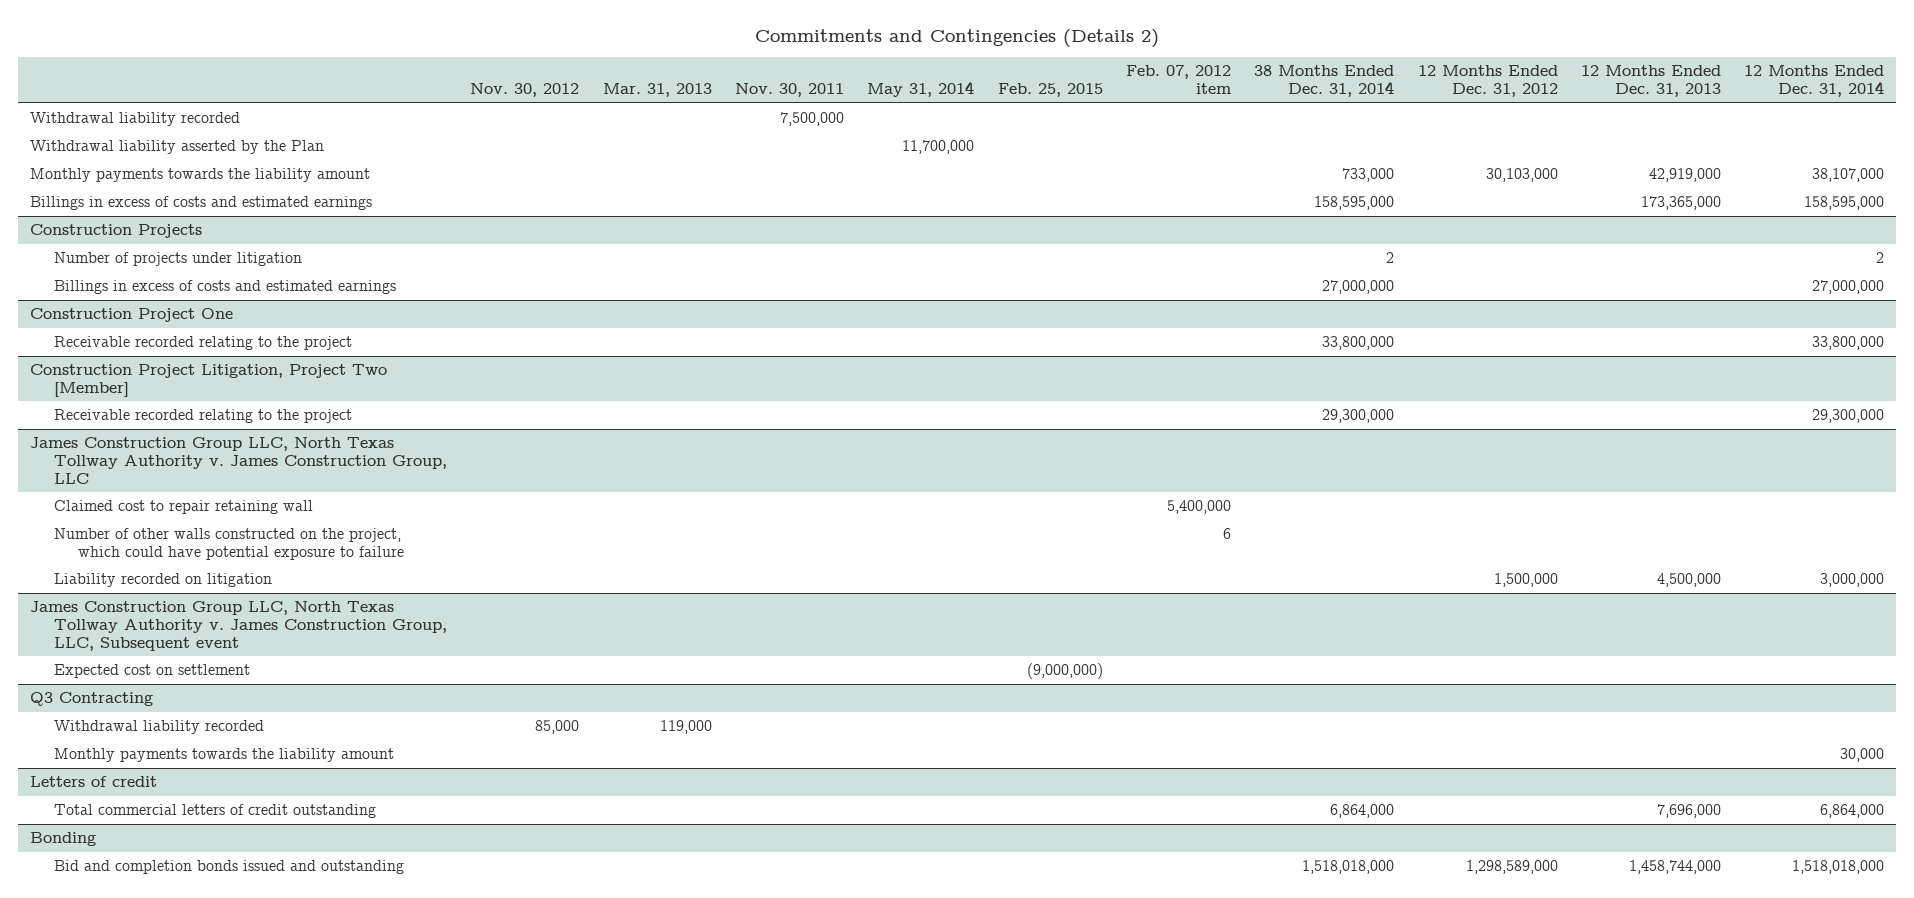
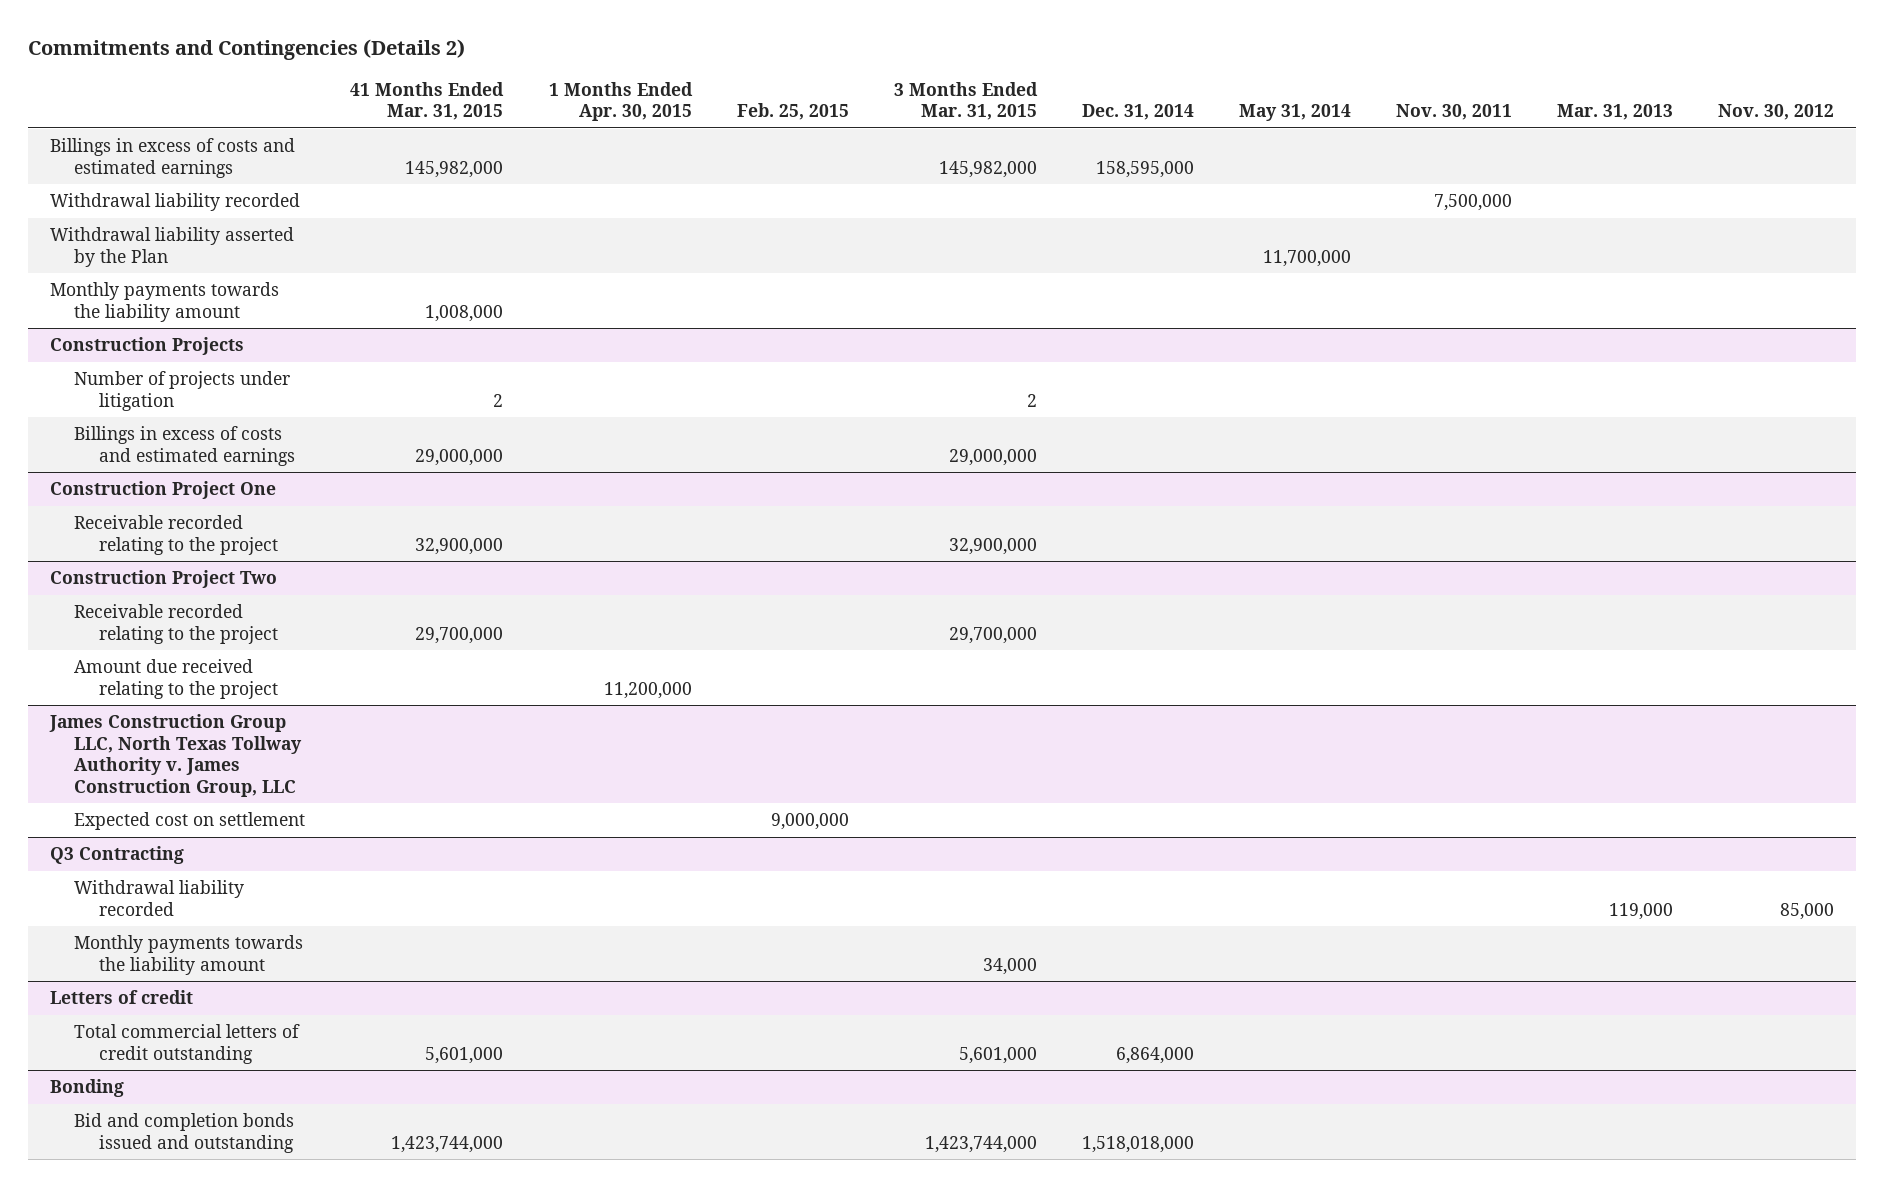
[1125,65,1231,95] Feb. 07, 2012 item -> none
[1254,65,1395,98] 38 Months Ended Dec. 31, 2014 -> none
[1417,65,1558,98] 12 Months Ended Dec. 31, 2012 -> none
[1580,65,1721,98] 12 Months Ended Dec. 31, 2013 -> none
[1744,65,1885,98] 12 Months Ended Dec. 31, 2014 -> none
none -> [350,81,505,121] 41 Months Ended Mar. 31, 2015
none -> [548,81,693,122] 1 Months Ended Apr. 30, 2015
none -> [893,81,1038,121] 3 Months Ended Mar. 31, 2015
none -> [1081,104,1194,121] Dec. 31, 2014
[29,196,372,211] Billings in excess of costs and estimated earnings -> [50,138,296,178] Billings in excess of costs and estimated earnings
[29,364,387,397] Construction Project Litigation, Project Two [Member] -> [50,570,278,589] Construction Project Two
none -> [74,659,278,699] Amount due received relating to the project
[53,500,313,515] Claimed cost to repair retaining wall -> none
[53,528,404,560] Number of other walls constructed on the project, which could have potential exposure to failure -> none
[53,573,272,588] Liability recorded on litigation -> none
[29,601,447,651] James Construction Group LLC, North Texas Tollway Authority v. James Construction Group, LLC, Subsequent event -> none
[53,664,250,679] Expected cost on settlement -> none
none -> [74,812,306,831] Expected cost on settlement

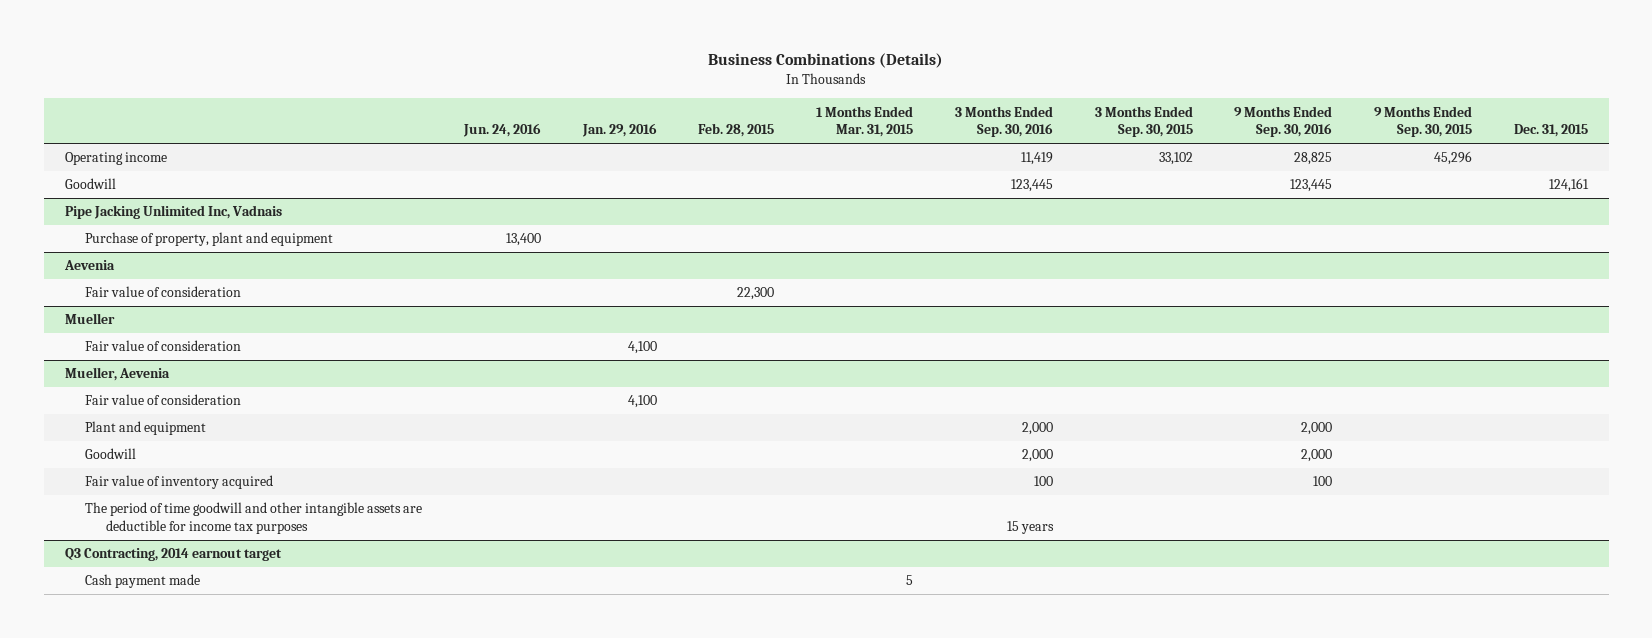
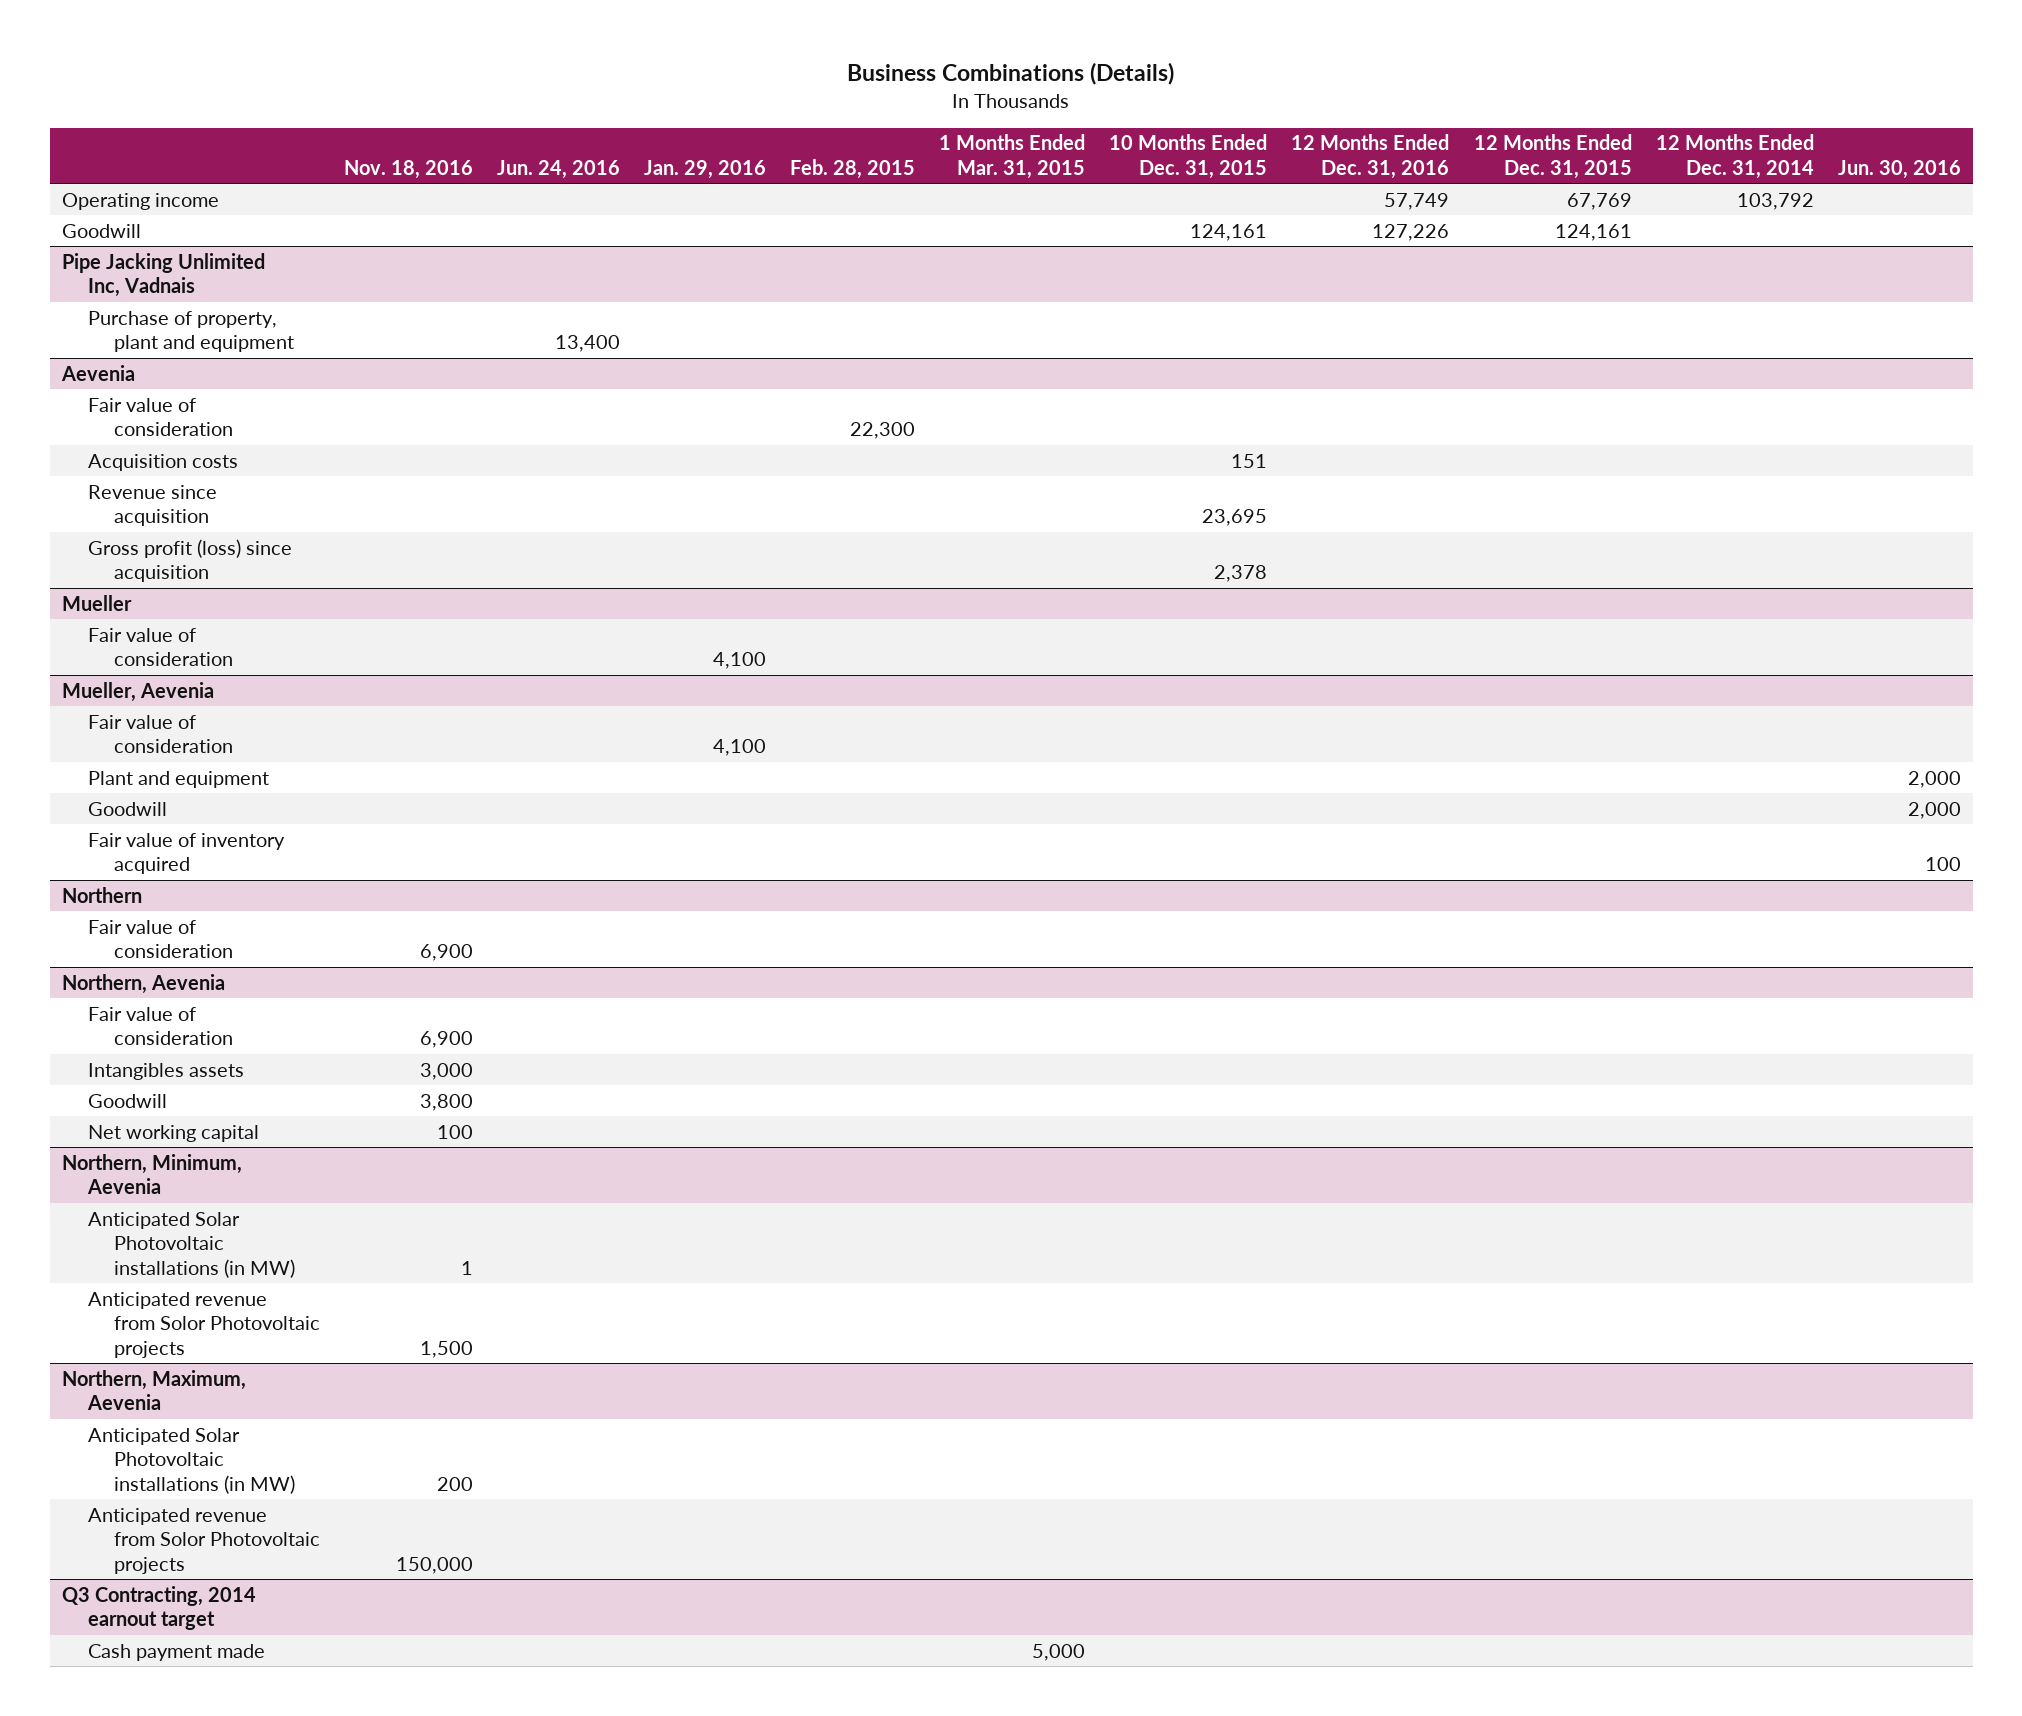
[954,105,1053,138] 3 Months Ended Sep. 30, 2016 -> none
[1094,105,1193,138] 3 Months Ended Sep. 30, 2015 -> none
[1234,105,1333,138] 9 Months Ended Sep. 30, 2016 -> none
[1373,105,1472,138] 9 Months Ended Sep. 30, 2015 -> none
[1513,124,1588,138] Dec. 31, 2015 -> none
none -> [343,159,473,179] Nov. 18, 2016
none -> [1109,134,1268,179] 10 Months Ended Dec. 31, 2015
none -> [1291,134,1450,179] 12 Months Ended Dec. 31, 2016
none -> [1473,134,1632,179] 12 Months Ended Dec. 31, 2015
none -> [1655,134,1814,179] 12 Months Ended Dec. 31, 2014
none -> [1837,159,1961,179] Jun. 30, 2016
none -> [87,453,238,471] Acquisition costs
none -> [87,484,217,527] Revenue since acquisition
none -> [87,538,292,583] Gross profit (loss) since acquisition
[85,502,423,534] The period of time goodwill and other intangible assets are deductible for income tax purposes -> none
none -> [61,886,142,903] Northern
none -> [87,919,233,959] Fair value of consideration
none -> [61,973,225,994] Northern, Aevenia
none -> [87,1006,233,1046] Fair value of consideration
none -> [87,1062,244,1080] Intangibles assets
none -> [87,1093,167,1108] Goodwill
none -> [87,1124,259,1142] Net working capital
none -> [61,1153,242,1195] Northern, Minimum, Aevenia
none -> [87,1211,295,1279] Anticipated Solar Photovoltaic installations (in MW)
none -> [87,1291,320,1359] Anticipated revenue from Solor Photovoltaic projects
none -> [61,1369,246,1411] Northern, Maximum, Aevenia
none -> [87,1427,295,1495] Anticipated Solar Photovoltaic installations (in MW)
none -> [87,1507,320,1575] Anticipated revenue from Solor Photovoltaic projects
[906,575,914,586] 5 -> [1032,1643,1086,1661] 5,000

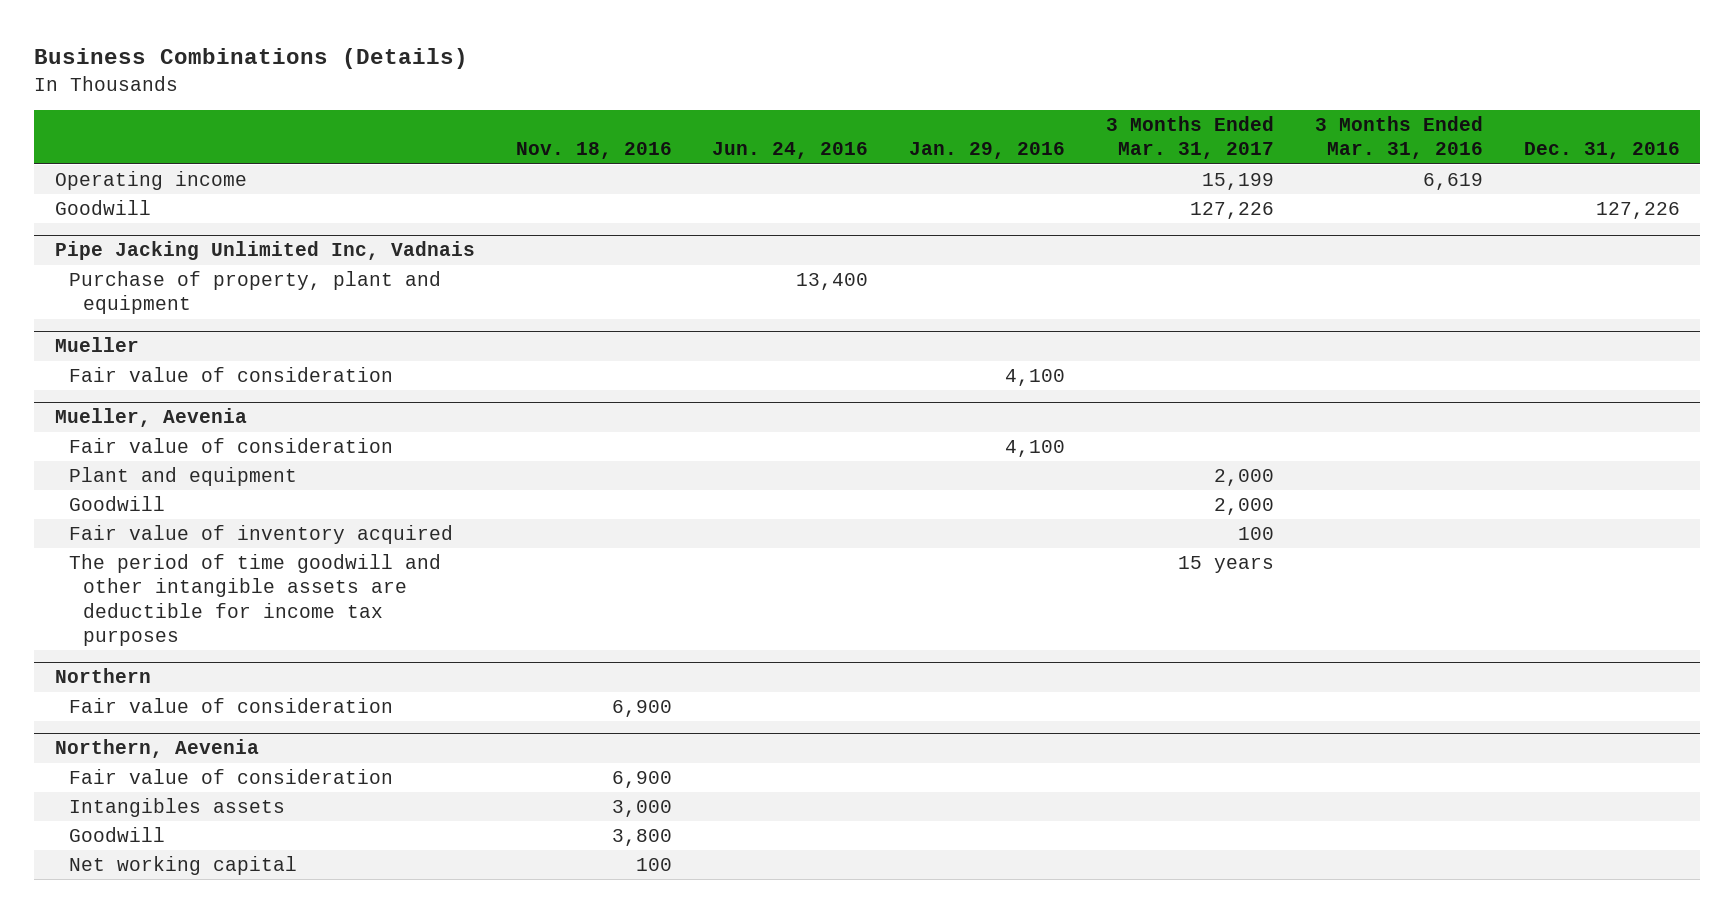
[790,158,916,179] Feb. 28, 2015 -> none
[939,134,1086,179] 1 Months Ended Mar. 31, 2015 -> none
[1109,134,1268,179] 10 Months Ended Dec. 31, 2015 -> none
[1291,134,1450,179] 12 Months Ended Dec. 31, 2016 -> none
[1473,134,1632,179] 12 Months Ended Dec. 31, 2015 -> none
[1655,134,1814,179] 12 Months Ended Dec. 31, 2014 -> none
[1837,159,1961,179] Jun. 30, 2016 -> none
none -> [1106,116,1275,160] 3 Months Ended Mar. 31, 2017
none -> [1315,116,1484,160] 3 Months Ended Mar. 31, 2016
none -> [1524,142,1681,160] Dec. 31, 2016
[60,364,135,381] Aevenia -> none
[87,397,233,437] Fair value of consideration -> none
[87,453,238,471] Acquisition costs -> none
[87,484,217,527] Revenue since acquisition -> none
[87,538,292,583] Gross profit (loss) since acquisition -> none
none -> [69,554,442,646] The period of time goodwill and other intangible assets are deductible for income tax purposes
[61,1153,242,1195] Northern, Minimum, Aevenia -> none
[87,1211,295,1279] Anticipated Solar Photovoltaic installations (in MW) -> none
[87,1291,320,1359] Anticipated revenue from Solor Photovoltaic projects -> none
[61,1369,246,1411] Northern, Maximum, Aevenia -> none
[87,1427,295,1495] Anticipated Solar Photovoltaic installations (in MW) -> none
[87,1507,320,1575] Anticipated revenue from Solor Photovoltaic projects -> none
[61,1585,256,1631] Q3 Contracting, 2014 earnout target -> none
[87,1643,265,1661] Cash payment made -> none

